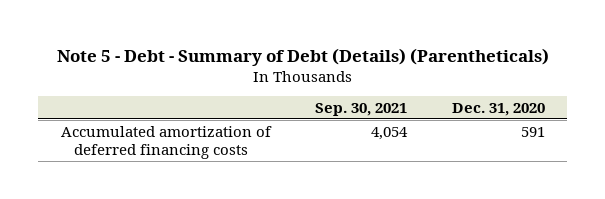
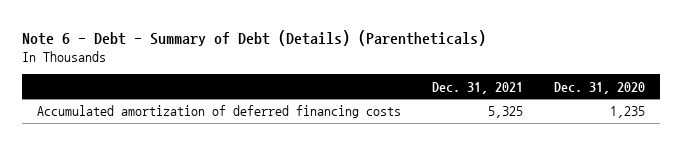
[56,47,549,66] Note 5 - Debt - Summary of Debt (Details) (Parentheticals) -> [22,29,487,46] Note 6 - Debt - Summary of Debt (Details) (Parentheticals)
[315,103,408,117] Sep. 30, 2021 -> none
none -> [432,81,524,94] Dec. 31, 2021
[520,126,545,137] 591 -> [609,106,645,119] 1,235

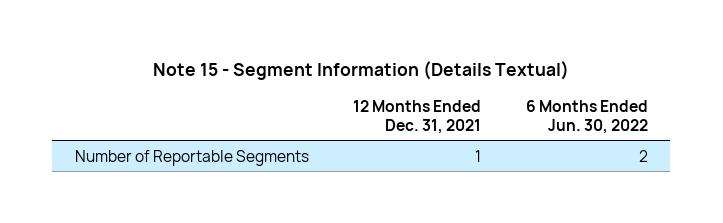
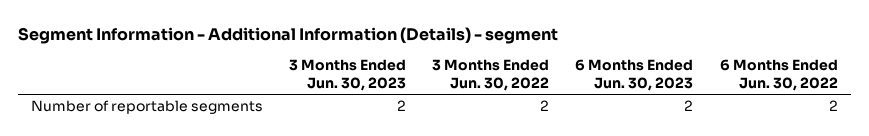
[153,61,570,81] Note 15 - Segment Information (Details Textual) -> [18,26,559,44] Segment Information - Additional Information (Details) - segment
[353,100,482,134] 12 Months Ended Dec. 31, 2021 -> none
none -> [289,58,407,91] 3 Months Ended Jun. 30, 2023
none -> [432,58,550,91] 3 Months Ended Jun. 30, 2022
none -> [575,58,694,91] 6 Months Ended Jun. 30, 2023
[74,149,309,166] Number of Reportable Segments -> [31,100,264,115] Number of reportable segments

